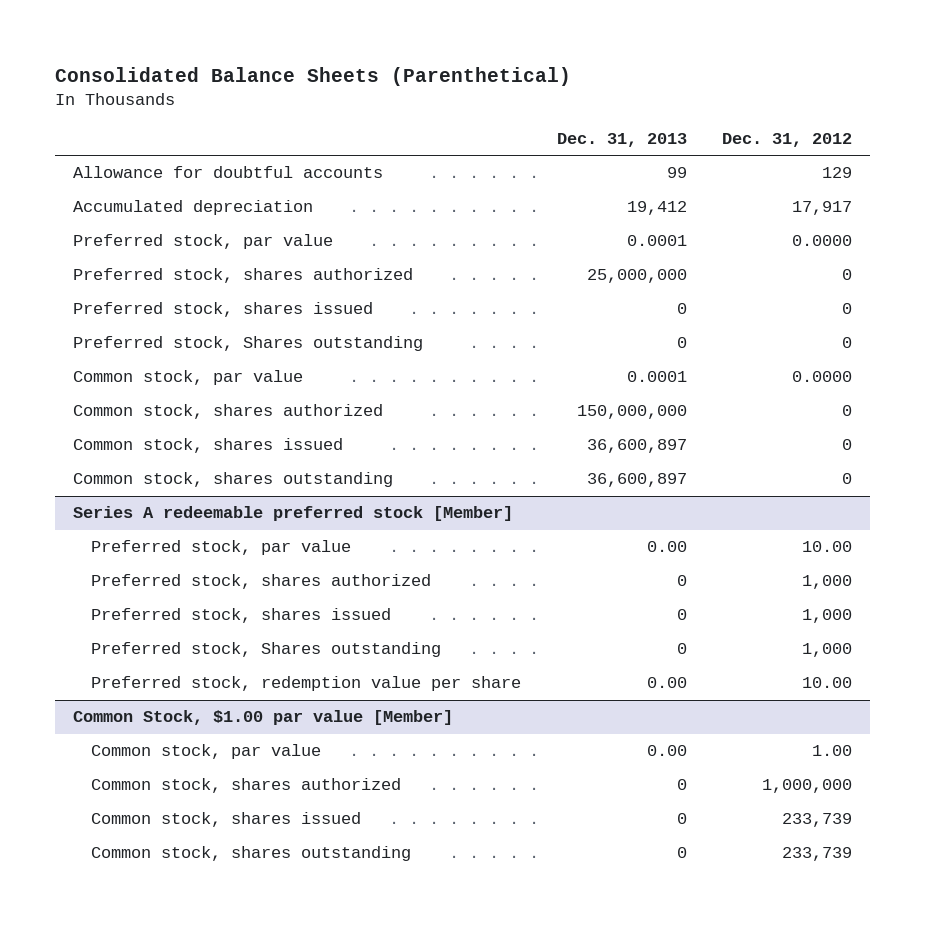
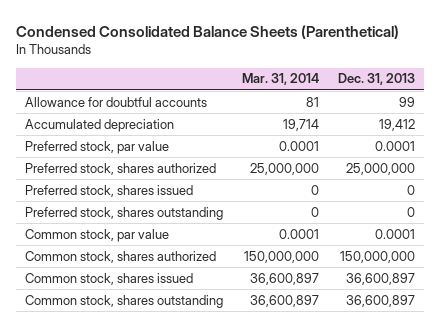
[55,66,572,86] Consolidated Balance Sheets (Parenthetical) -> [16,24,400,39] Condensed Consolidated Balance Sheets (Parenthetical)
[722,133,853,148] Dec. 31, 2012 -> none
none -> [242,73,320,86] Mar. 31, 2014
[73,336,424,352] Preferred stock, Shares outstanding -> [25,206,224,220] Preferred stock, shares outstanding
[73,506,514,522] Series A redeemable preferred stock [Member] -> none
[91,540,352,556] Preferred stock, par value -> none
[91,574,432,590] Preferred stock, shares authorized -> none
[91,608,392,624] Preferred stock, shares issued -> none
[91,642,442,658] Preferred stock, Shares outstanding -> none
[91,676,522,692] Preferred stock, redemption value per share -> none
[73,710,454,726] Common Stock, $1.00 par value [Member] -> none
[91,744,322,760] Common stock, par value -> none
[91,778,402,794] Common stock, shares authorized -> none
[91,812,362,828] Common stock, shares issued -> none
[91,846,412,862] Common stock, shares outstanding -> none

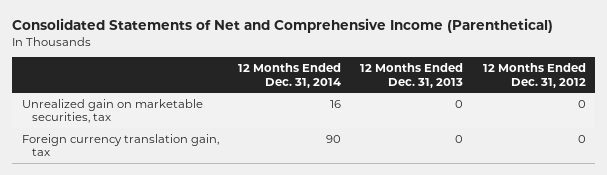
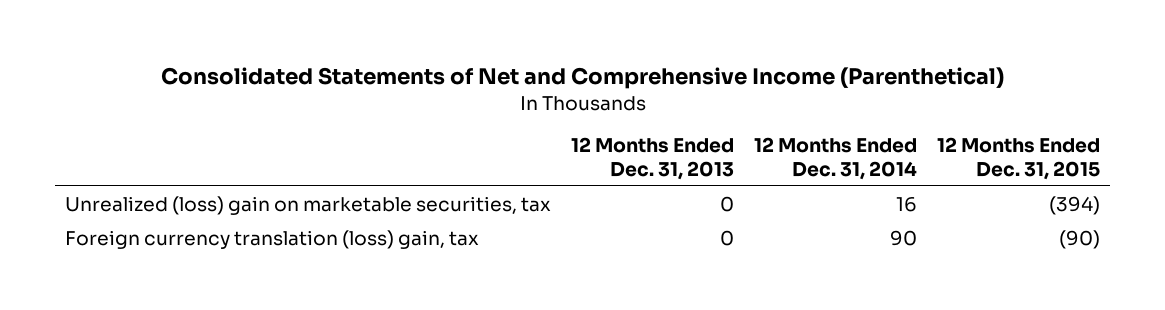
[482,62,586,88] 12 Months Ended Dec. 31, 2012 -> none
none -> [937,137,1101,180] 12 Months Ended Dec. 31, 2015
[21,98,203,124] Unrealized gain on marketable securities, tax -> [64,195,551,215] Unrealized (loss) gain on marketable securities, tax
[21,133,219,157] Foreign currency translation gain, tax -> [64,229,479,249] Foreign currency translation (loss) gain, tax

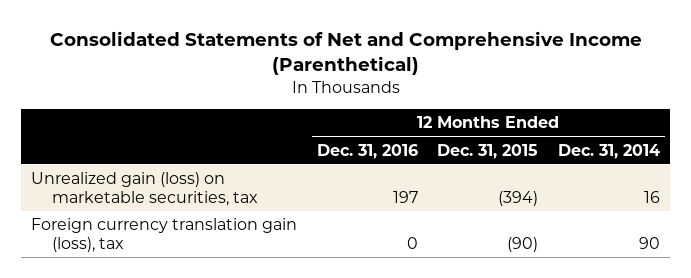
[571,137,735,180] 12 Months Ended Dec. 31, 2013 -> none
none -> [316,143,418,159] Dec. 31, 2016
[64,195,551,215] Unrealized (loss) gain on marketable securities, tax -> [30,172,258,207] Unrealized gain (loss) on marketable securities, tax
[64,229,479,249] Foreign currency translation (loss) gain, tax -> [30,218,297,253] Foreign currency translation gain (loss), tax

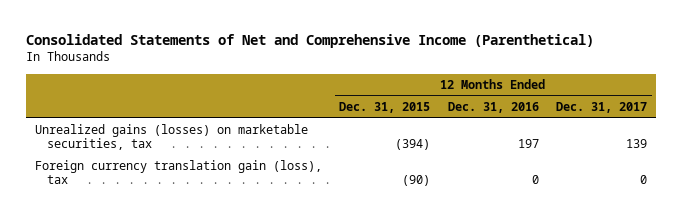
[558,143,661,159] Dec. 31, 2014 -> none
none -> [556,101,648,113] Dec. 31, 2017
[30,172,258,207] Unrealized gain (loss) on marketable securities, tax -> [34,124,308,151] Unrealized gains (losses) on marketable securities, tax

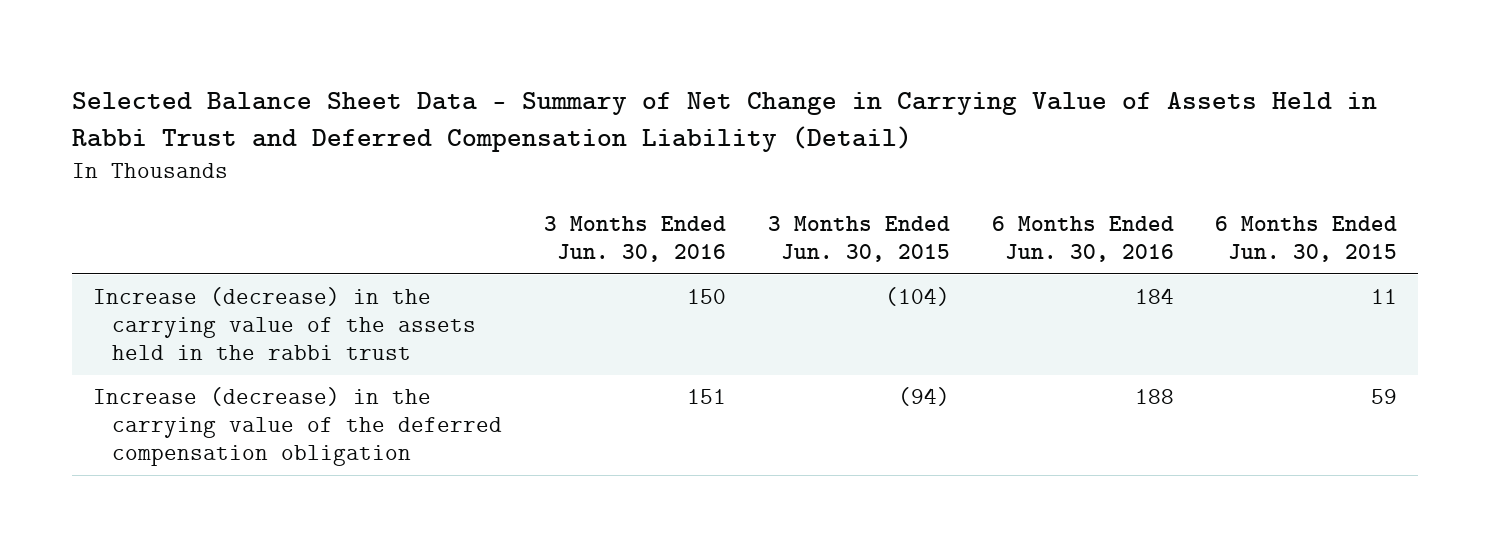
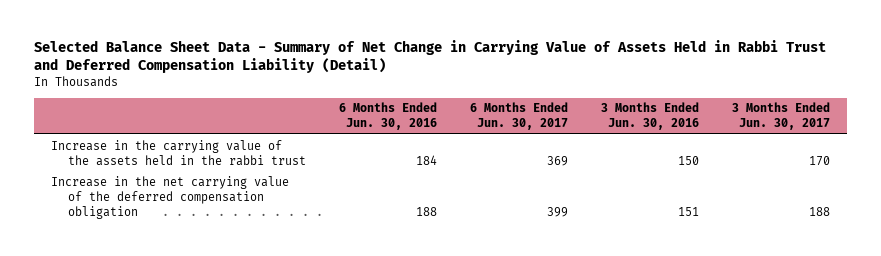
[767,216,950,263] 3 Months Ended Jun. 30, 2015 -> none
[1215,216,1398,263] 6 Months Ended Jun. 30, 2015 -> none
none -> [470,102,569,131] 6 Months Ended Jun. 30, 2017
none -> [732,102,831,131] 3 Months Ended Jun. 30, 2017
[93,286,476,361] Increase (decrease) in the carrying value of the assets held in the rabbi trust -> [50,139,307,166] Increase in the carrying value of the assets held in the rabbi trust
[93,386,502,467] Increase (decrease) in the carrying value of the deferred compensation obligation -> [50,175,289,219] Increase in the net carrying value of the deferred compensation obligation

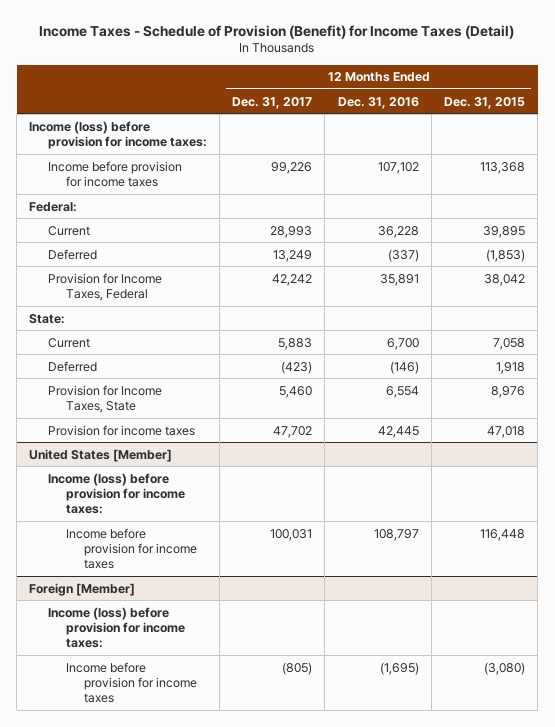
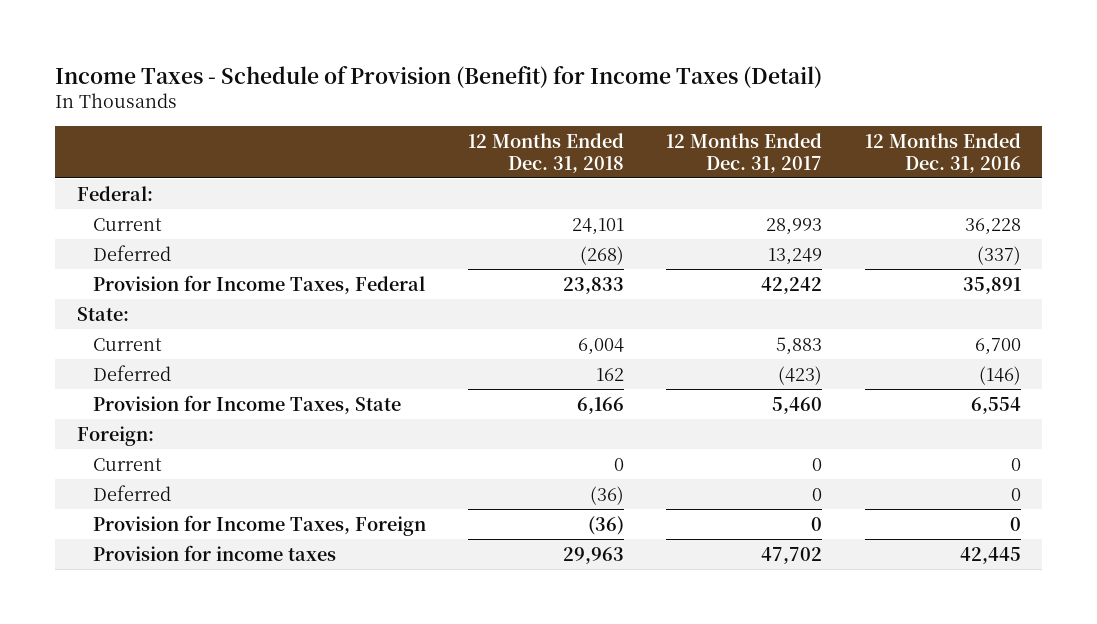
[444,96,526,109] Dec. 31, 2015 -> none
none -> [467,132,624,173] 12 Months Ended Dec. 31, 2018
[29,120,207,149] Income (loss) before provision for income taxes: -> none
[47,160,182,187] Income before provision for income taxes -> none
none -> [76,425,154,446] Foreign:
none -> [92,457,162,471] Current
none -> [92,484,171,501] Deferred
none -> [92,514,426,536] Provision for Income Taxes, Foreign
[29,448,173,462] United States [Member] -> none
[47,472,185,515] Income (loss) before provision for income taxes: -> none
[65,527,197,570] Income before provision for income taxes -> none
[29,582,136,596] Foreign [Member] -> none
[47,606,185,649] Income (loss) before provision for income taxes: -> none
[65,661,197,704] Income before provision for income taxes -> none

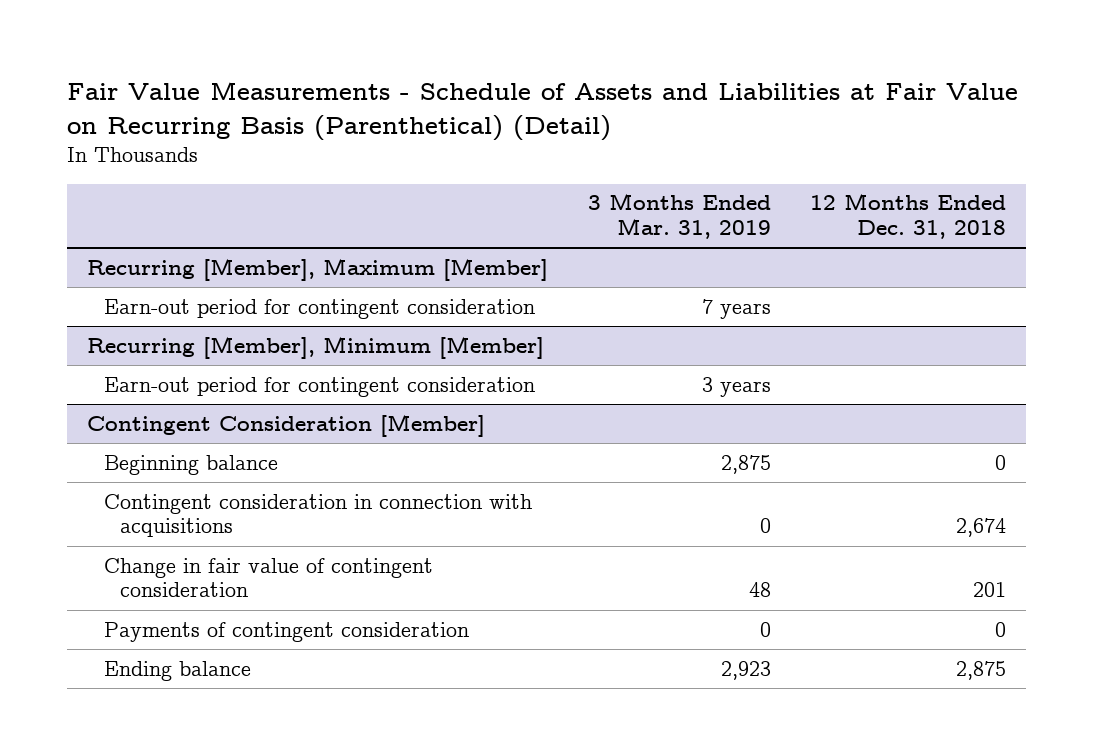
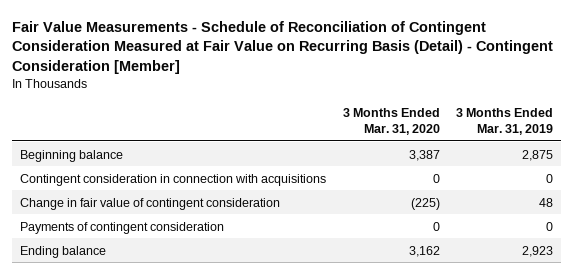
[67,82,1019,141] Fair Value Measurements - Schedule of Assets and Liabilities at Fair Value on Recurring Basis (Parenthetical) (Detail) -> [11,20,553,74] Fair Value Measurements - Schedule of Reconciliation of Contingent Consideration Measured at Fair Value on Recurring Basis (Detail) - Contingent Consideration [Member]
[810,193,1007,240] 12 Months Ended Dec. 31, 2018 -> none
none -> [342,108,440,135] 3 Months Ended Mar. 31, 2020
[87,257,549,281] Recurring [Member], Maximum [Member] -> none
[103,298,535,319] Earn-out period for contingent consideration -> none
[87,335,545,359] Recurring [Member], Minimum [Member] -> none
[103,376,535,397] Earn-out period for contingent consideration -> none
[87,413,486,437] Contingent Consideration [Member] -> none

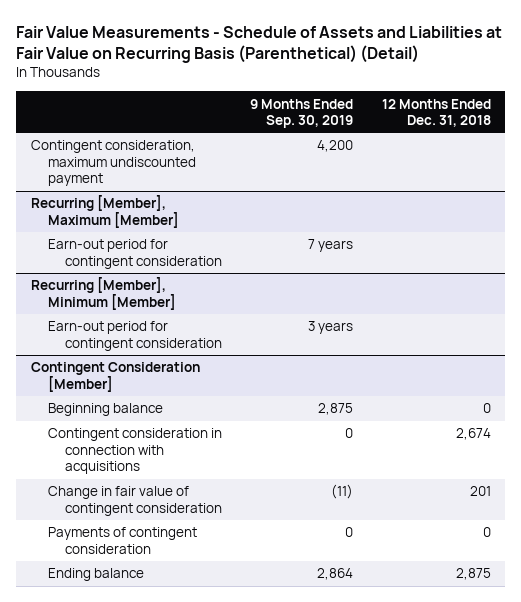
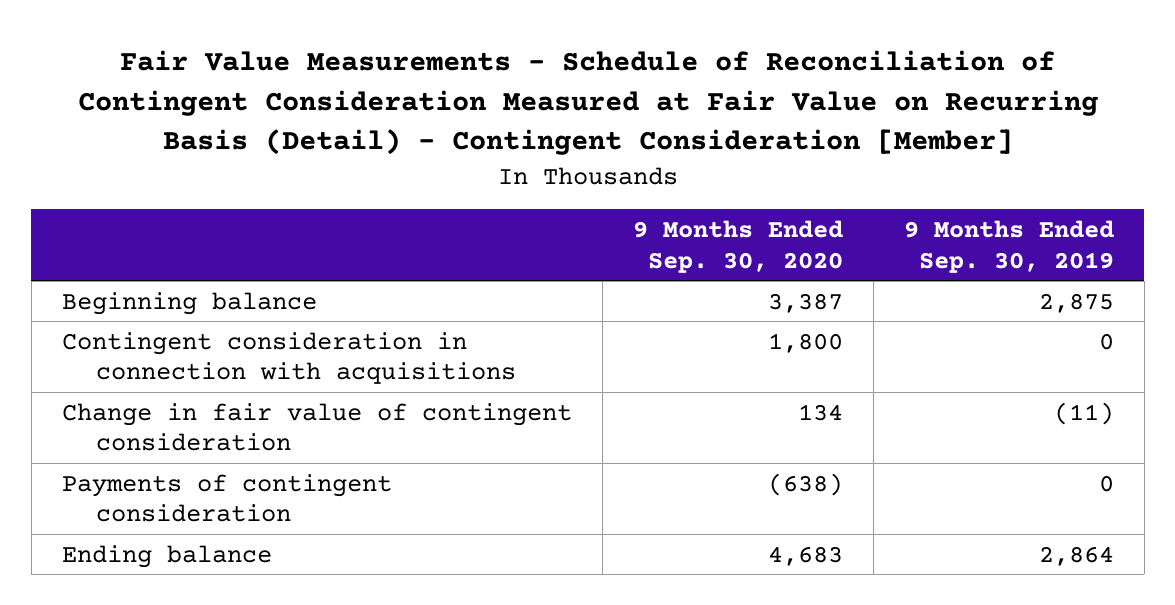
[16,25,503,63] Fair Value Measurements - Schedule of Assets and Liabilities at Fair Value on Recurring Basis (Parenthetical) (Detail) -> [77,50,1098,156] Fair Value Measurements - Schedule of Reconciliation of Contingent Consideration Measured at Fair Value on Recurring Basis (Detail) - Contingent Consideration [Member]
[381,98,491,128] 12 Months Ended Dec. 31, 2018 -> none
none -> [632,219,843,273] 9 Months Ended Sep. 30, 2020
[30,140,196,187] Contingent consideration, maximum undiscounted payment -> none
[30,195,179,228] Recurring [Member], Maximum [Member] -> none
[47,239,222,269] Earn-out period for contingent consideration -> none
[30,277,176,310] Recurring [Member], Minimum [Member] -> none
[47,321,222,351] Earn-out period for contingent consideration -> none
[30,362,200,392] Contingent Consideration [Member] -> none

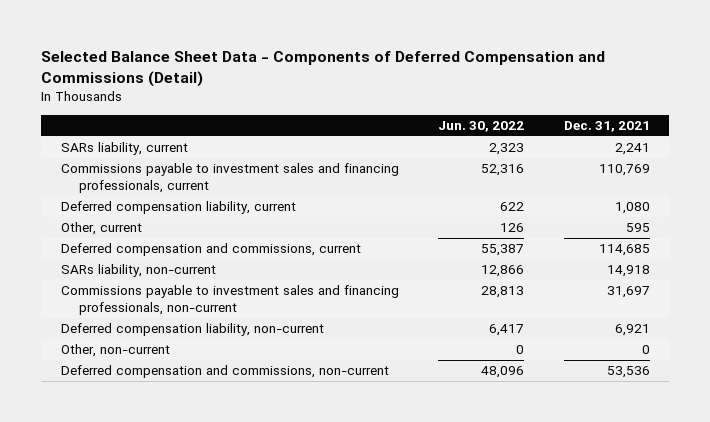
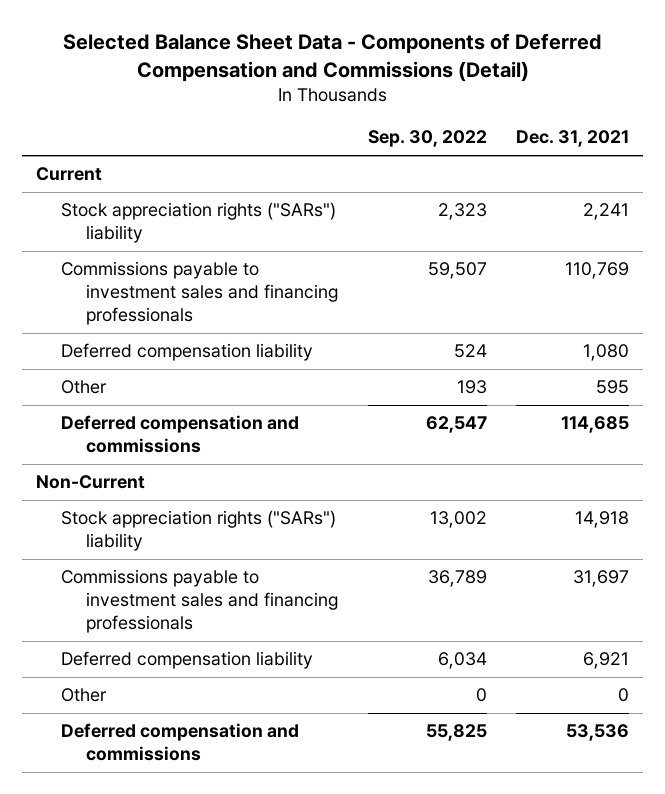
[438,121,525,133] Jun. 30, 2022 -> none
none -> [367,130,487,148] Sep. 30, 2022
none -> [36,167,103,182] Current
[60,142,188,156] SARs liability, current -> [61,202,337,244] Stock appreciation rights ("SARs") liability
[60,163,399,194] Commissions payable to investment sales and financing professionals, current -> [61,261,339,326] Commissions payable to investment sales and financing professionals
[60,201,296,215] Deferred compensation liability, current -> [61,343,314,362] Deferred compensation liability
[60,222,142,236] Other, current -> [61,380,108,395] Other
[60,243,361,257] Deferred compensation and commissions, current -> [61,415,300,454] Deferred compensation and commissions
none -> [36,475,146,490] Non-Current
[60,264,216,278] SARs liability, non-current -> [61,510,337,552] Stock appreciation rights ("SARs") liability
[60,285,399,316] Commissions payable to investment sales and financing professionals, non-current -> [61,569,339,634] Commissions payable to investment sales and financing professionals
[60,323,324,337] Deferred compensation liability, non-current -> [61,651,314,670] Deferred compensation liability
[60,344,170,358] Other, non-current -> [61,688,108,703] Other
[60,365,389,379] Deferred compensation and commissions, non-current -> [61,723,300,762] Deferred compensation and commissions

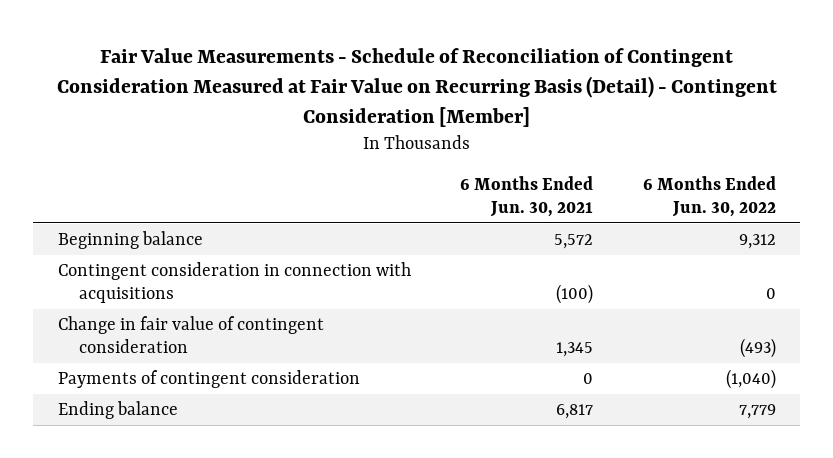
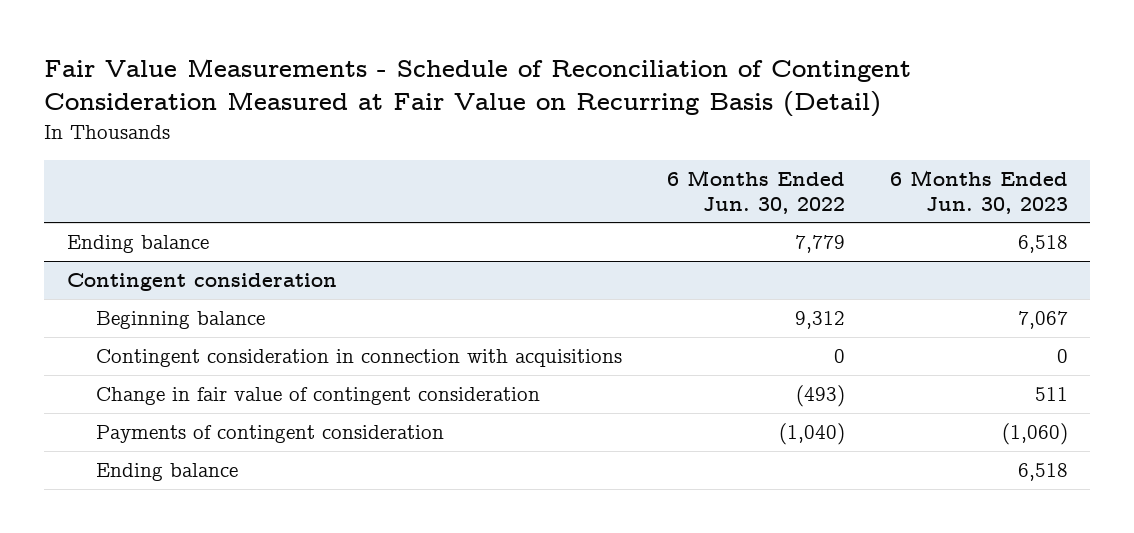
[56,48,777,128] Fair Value Measurements - Schedule of Reconciliation of Contingent Consideration Measured at Fair Value on Recurring Basis (Detail) - Contingent Consideration [Member] -> [44,59,912,118] Fair Value Measurements - Schedule of Reconciliation of Contingent Consideration Measured at Fair Value on Recurring Basis (Detail)
[460,176,594,217] 6 Months Ended Jun. 30, 2021 -> none
none -> [889,169,1068,214] 6 Months Ended Jun. 30, 2023
[57,401,178,420] Ending balance -> [66,235,209,254] Ending balance
none -> [66,273,337,292] Contingent consideration
none -> [95,463,238,482] Ending balance

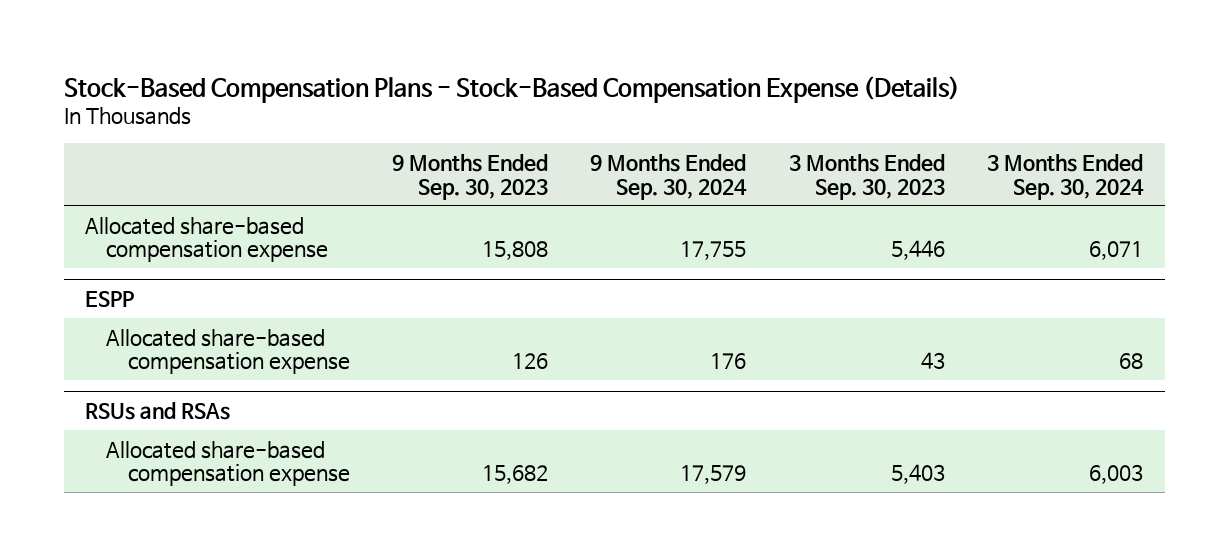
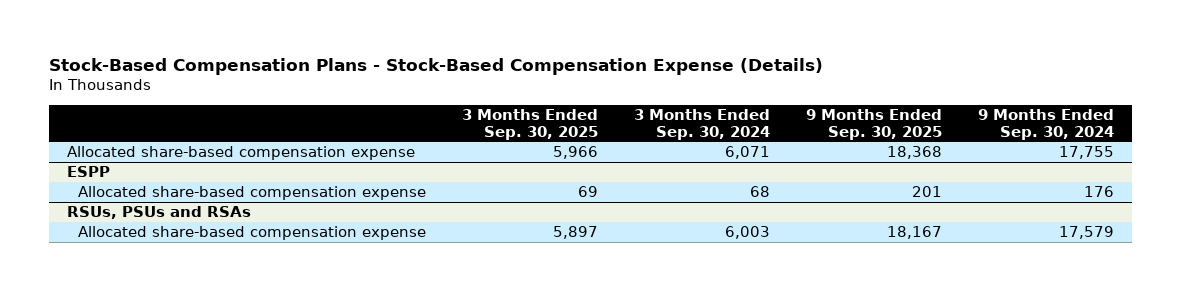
[392,154,549,200] 9 Months Ended Sep. 30, 2023 -> none
[788,154,945,200] 3 Months Ended Sep. 30, 2023 -> none
none -> [461,108,598,140] 3 Months Ended Sep. 30, 2025
none -> [805,108,942,140] 9 Months Ended Sep. 30, 2025
[85,402,231,421] RSUs and RSAs -> [66,206,251,220] RSUs, PSUs and RSAs

